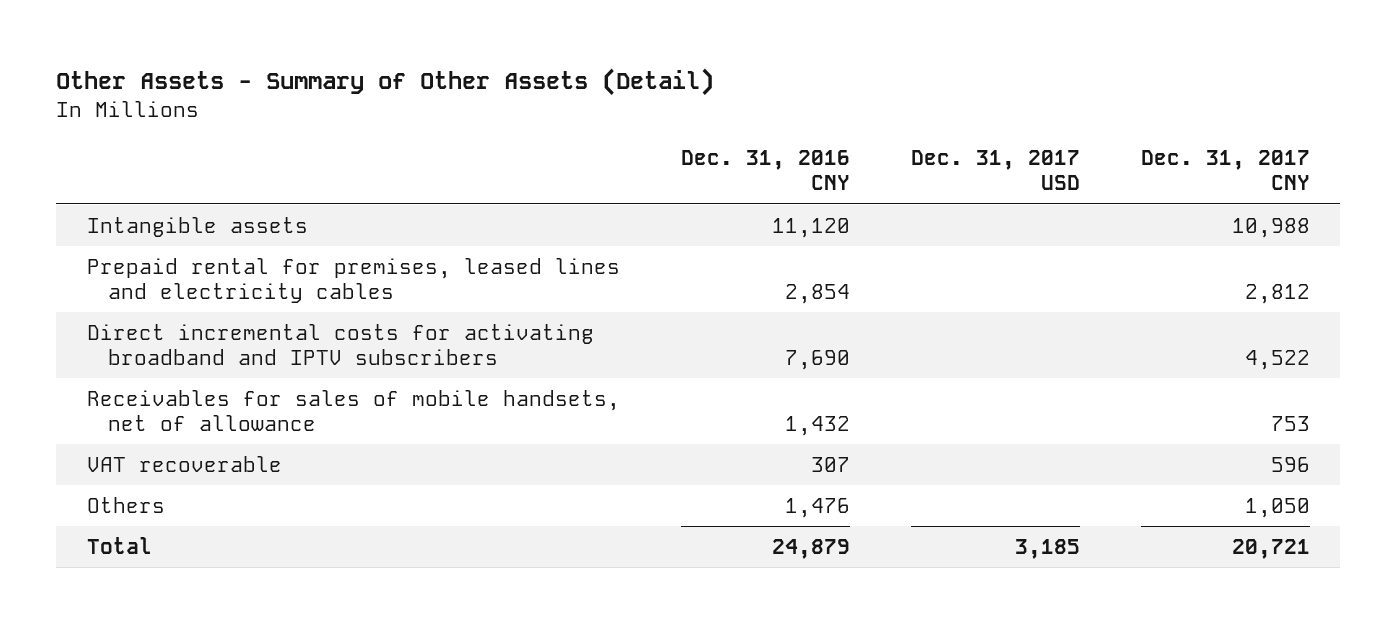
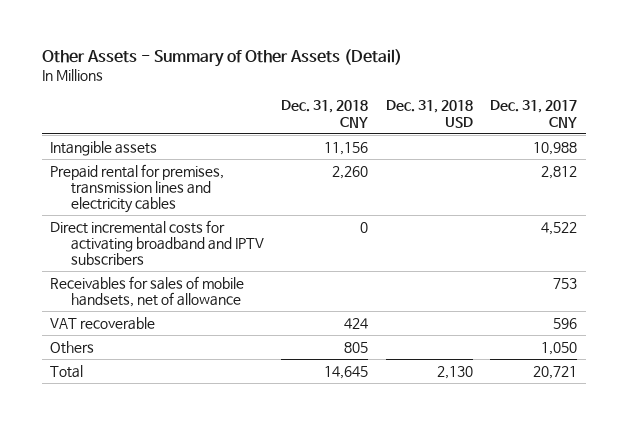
[680,150,850,191] Dec. 31, 2016 CNY -> none
[910,150,1080,191] Dec. 31, 2017 USD -> none
none -> [281,100,369,128] Dec. 31, 2018 CNY
none -> [385,100,473,128] Dec. 31, 2018 USD
[86,257,620,303] Prepaid rental for premises, leased lines and electricity cables -> [50,163,225,214] Prepaid rental for premises, transmission lines and electricity cables

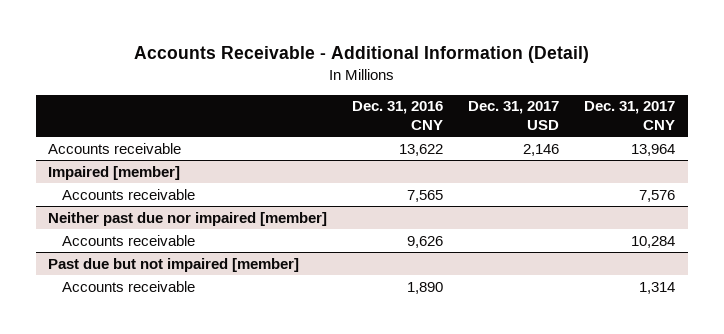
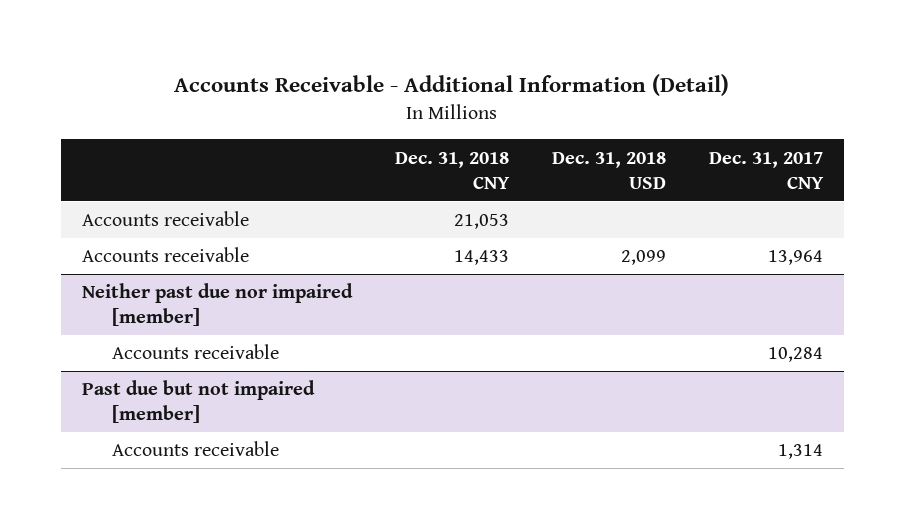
[352,101,444,130] Dec. 31, 2016 CNY -> none
[468,101,560,130] Dec. 31, 2017 USD -> none
none -> [394,151,510,189] Dec. 31, 2018 CNY
none -> [551,151,666,189] Dec. 31, 2018 USD
none -> [82,211,250,227] Accounts receivable
[48,165,181,180] Impaired [member] -> none
[62,188,196,200] Accounts receivable -> none

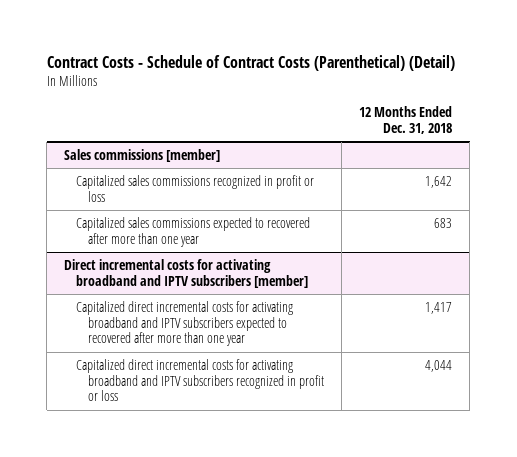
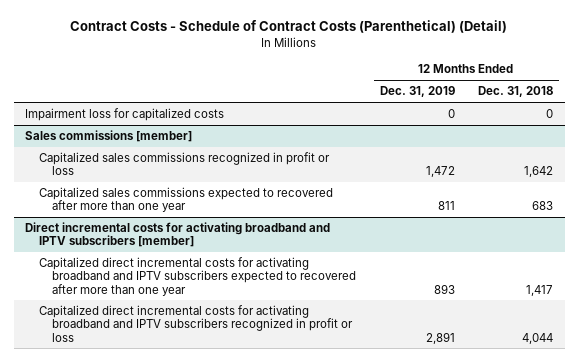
none -> [379,86,455,98] Dec. 31, 2019
none -> [25,108,225,122] Impairment loss for capitalized costs

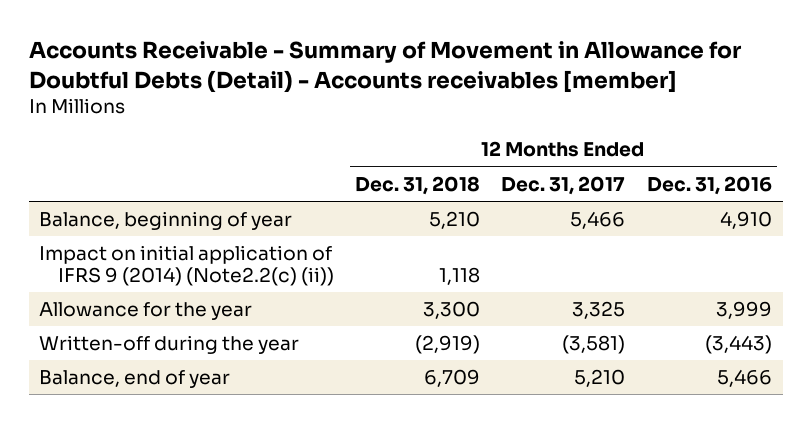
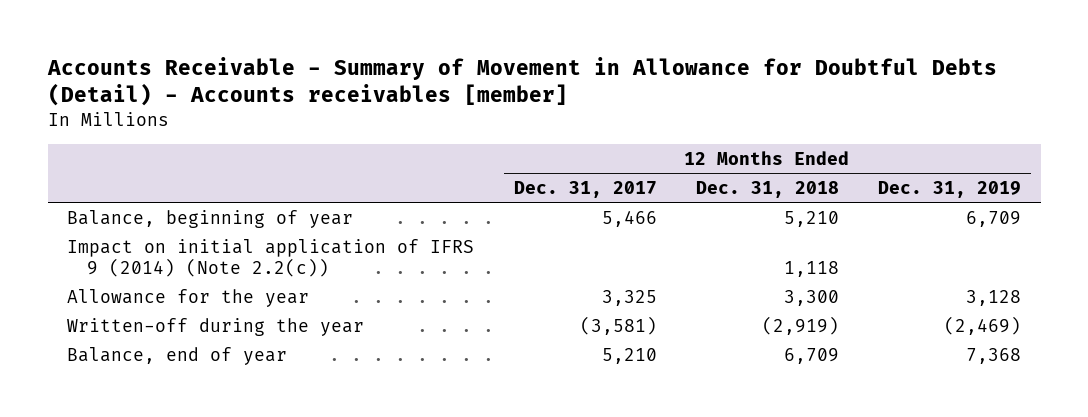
[646,175,772,195] Dec. 31, 2016 -> none
none -> [877,180,1021,198] Dec. 31, 2019
[39,245,334,287] Impact on initial application of IFRS 9 (2014) (Note2.2(c) (ii)) -> [67,238,475,277] Impact on initial application of IFRS 9 (2014) (Note 2.2(c))

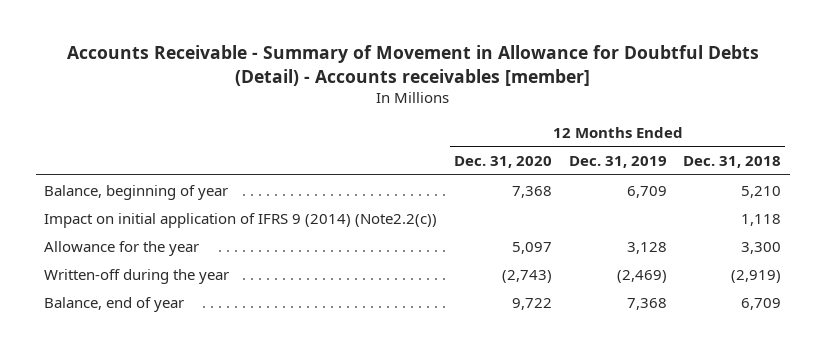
[513,180,657,198] Dec. 31, 2017 -> none
none -> [453,155,552,168] Dec. 31, 2020
[67,238,475,277] Impact on initial application of IFRS 9 (2014) (Note 2.2(c)) -> [44,212,438,228] Impact on initial application of IFRS 9 (2014) (Note2.2(c))

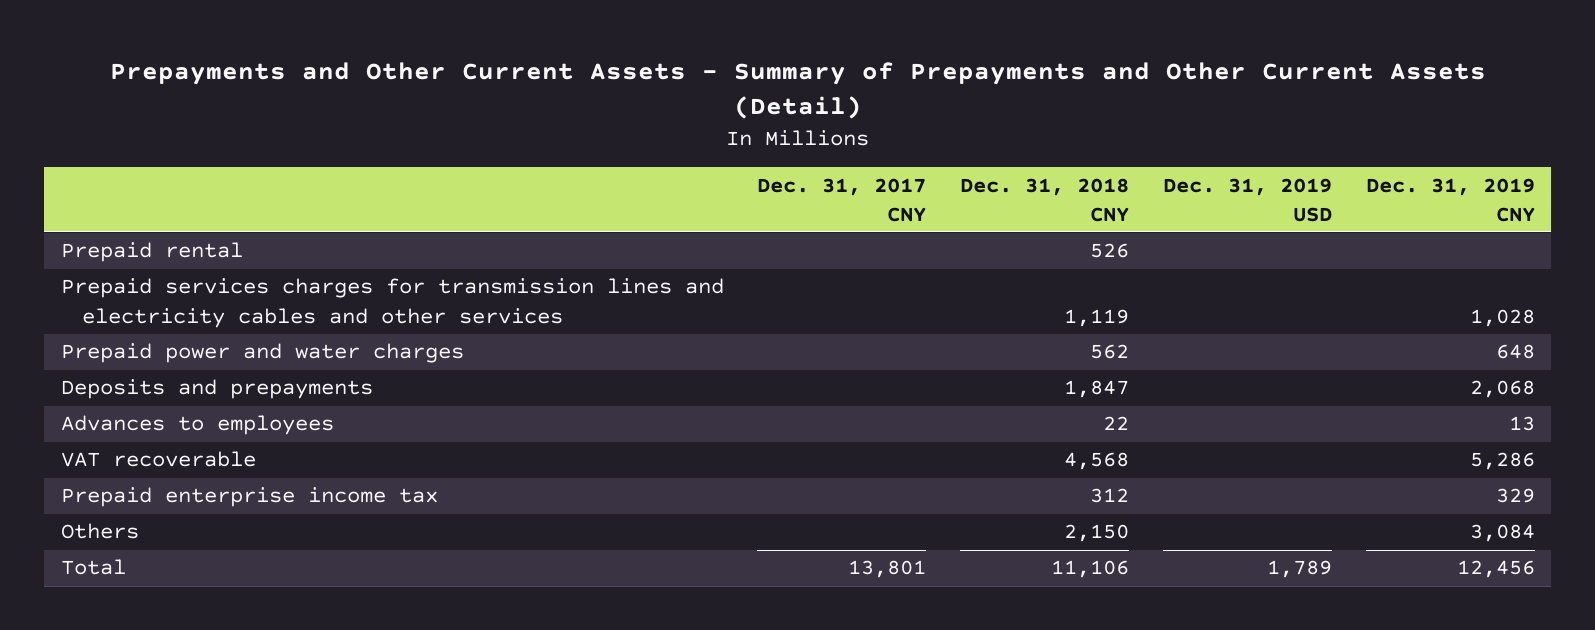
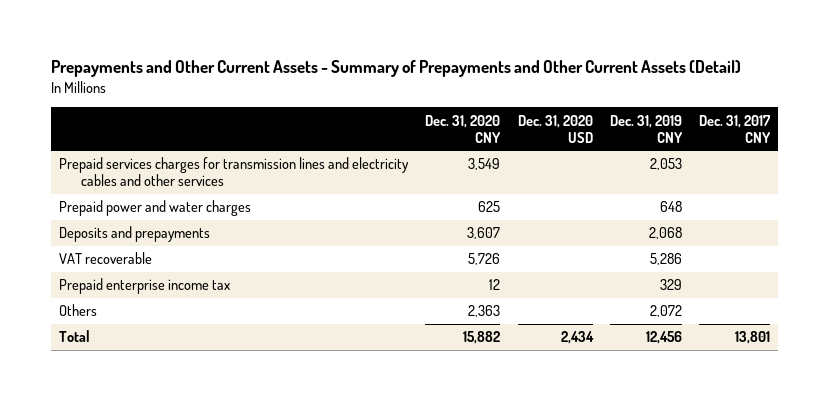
[960,177,1130,222] Dec. 31, 2018 CNY -> none
[1162,177,1332,222] Dec. 31, 2019 USD -> none
none -> [425,114,502,143] Dec. 31, 2020 CNY
none -> [517,114,593,143] Dec. 31, 2020 USD
[60,242,243,263] Prepaid rental -> none
[1469,308,1535,327] 1,028 -> [649,158,682,171] 2,053
[60,415,334,436] Advances to employees -> none
[1469,524,1535,543] 3,084 -> [649,305,682,318] 2,072

